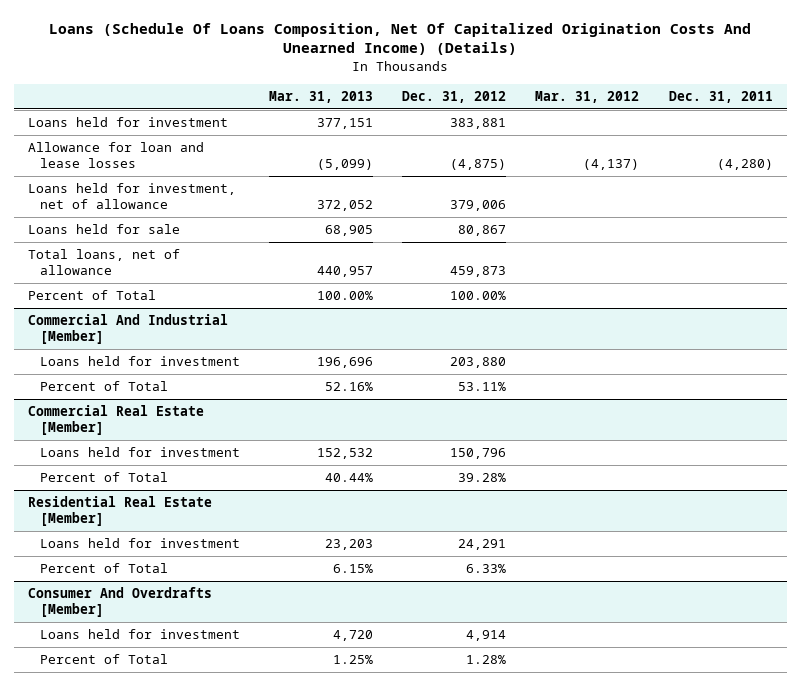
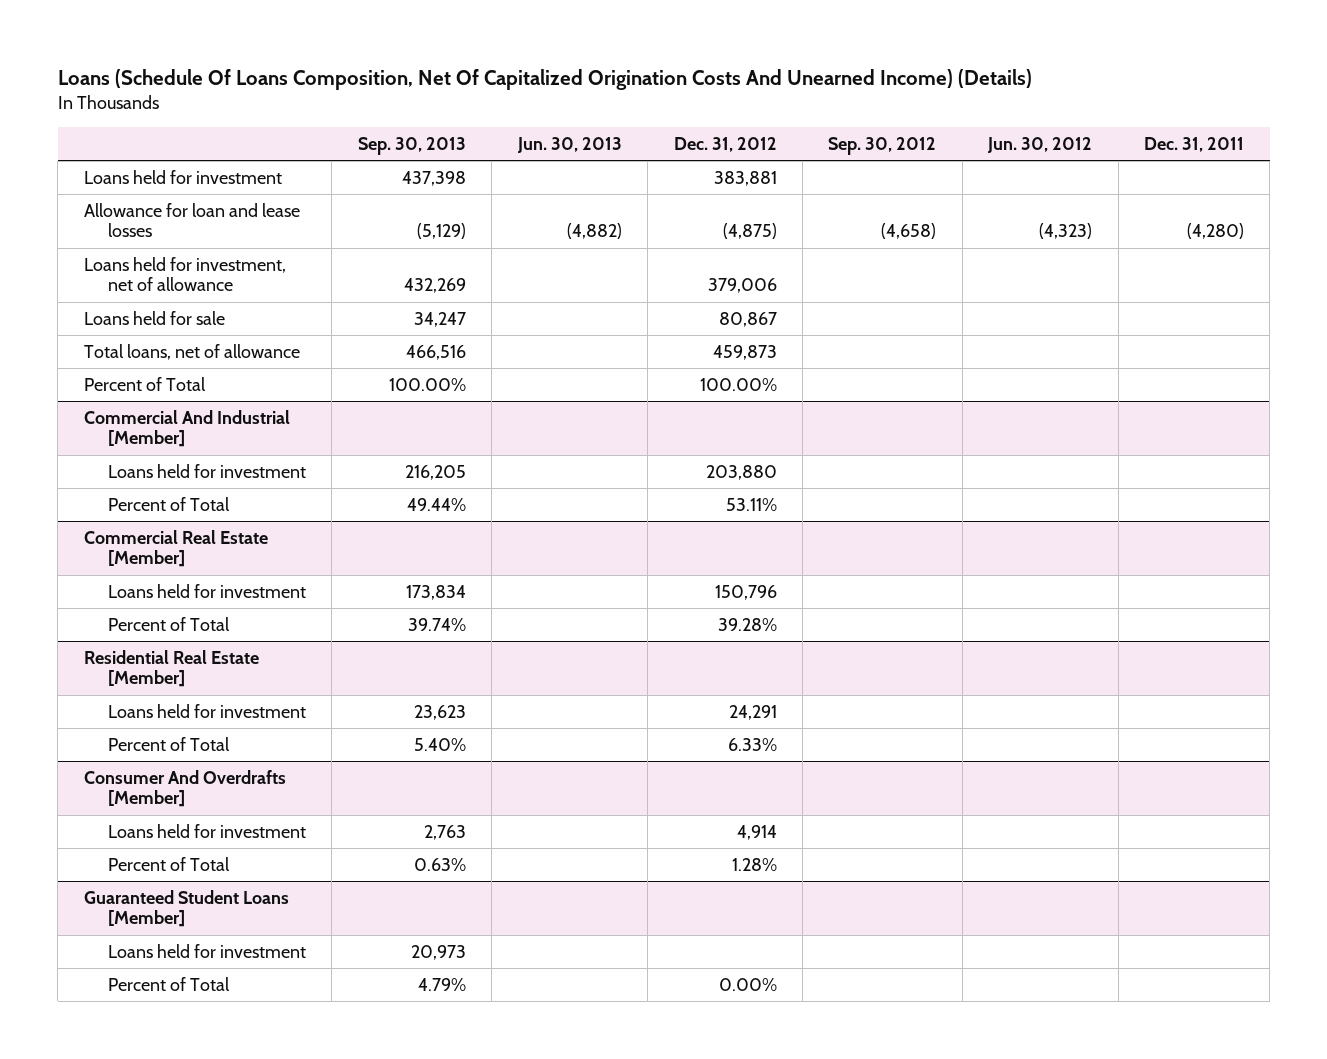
[268,90,373,103] Mar. 31, 2013 -> none
[535,90,640,103] Mar. 31, 2012 -> none
none -> [357,136,466,155] Sep. 30, 2013
none -> [516,136,622,153] Jun. 30, 2013
none -> [828,136,937,155] Sep. 30, 2012
none -> [987,136,1093,153] Jun. 30, 2012
none -> [83,889,289,928] Guaranteed Student Loans [Member]
none -> [108,943,307,958] Loans held for investment
none -> [108,976,231,991] Percent of Total

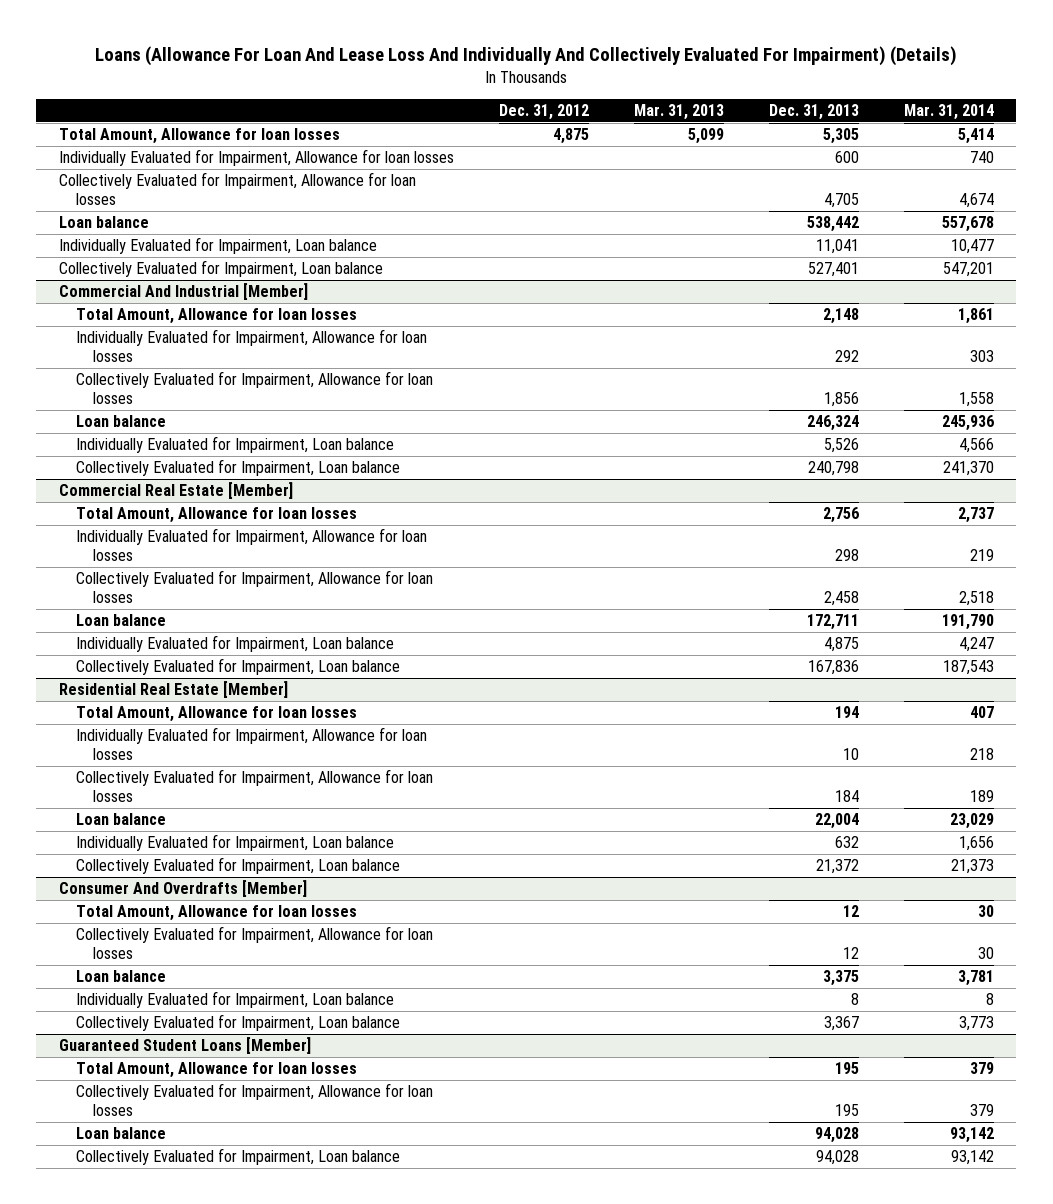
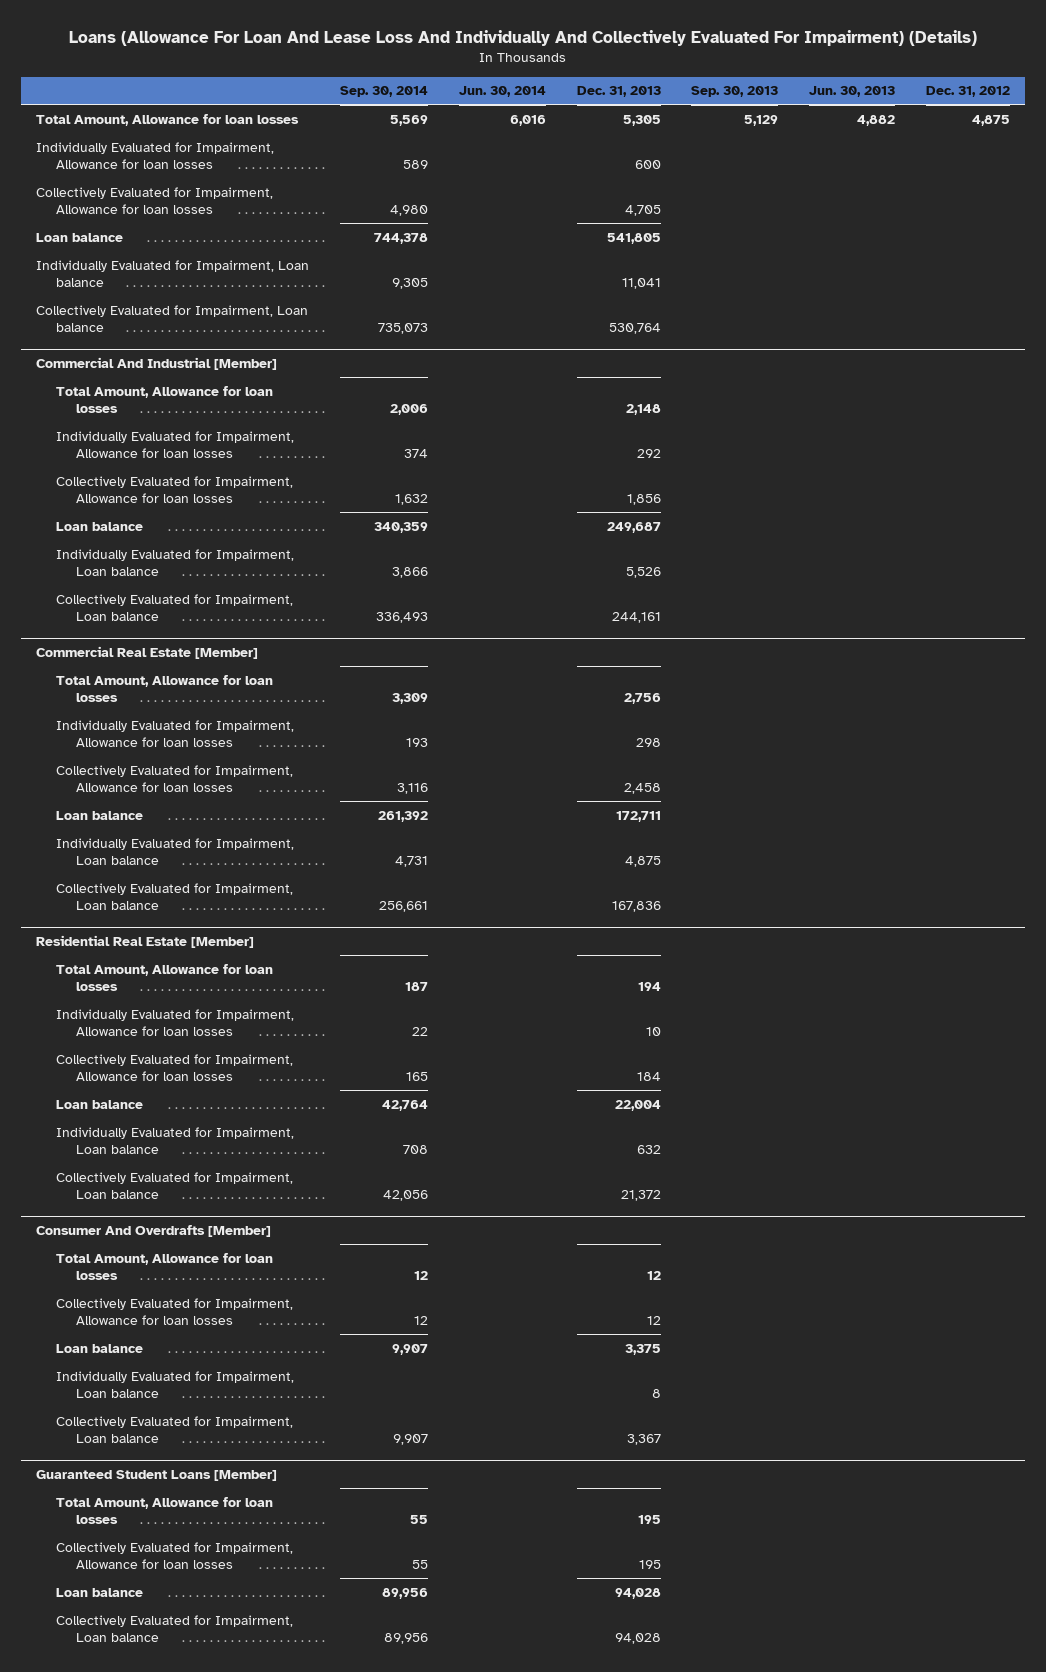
[633,103,724,120] Mar. 31, 2013 -> none
[903,103,994,120] Mar. 31, 2014 -> none
none -> [340,86,429,98] Sep. 30, 2014
none -> [458,86,546,98] Jun. 30, 2014
none -> [691,86,779,98] Sep. 30, 2013
none -> [809,86,896,98] Jun. 30, 2013
[806,216,859,233] 538,442 -> [606,232,661,244] 541,805
[807,262,859,278] 527,401 -> [608,322,661,334] 530,764
[806,415,859,432] 246,324 -> [606,521,661,533] 249,687
[807,461,859,477] 240,798 -> [611,611,661,623] 244,161

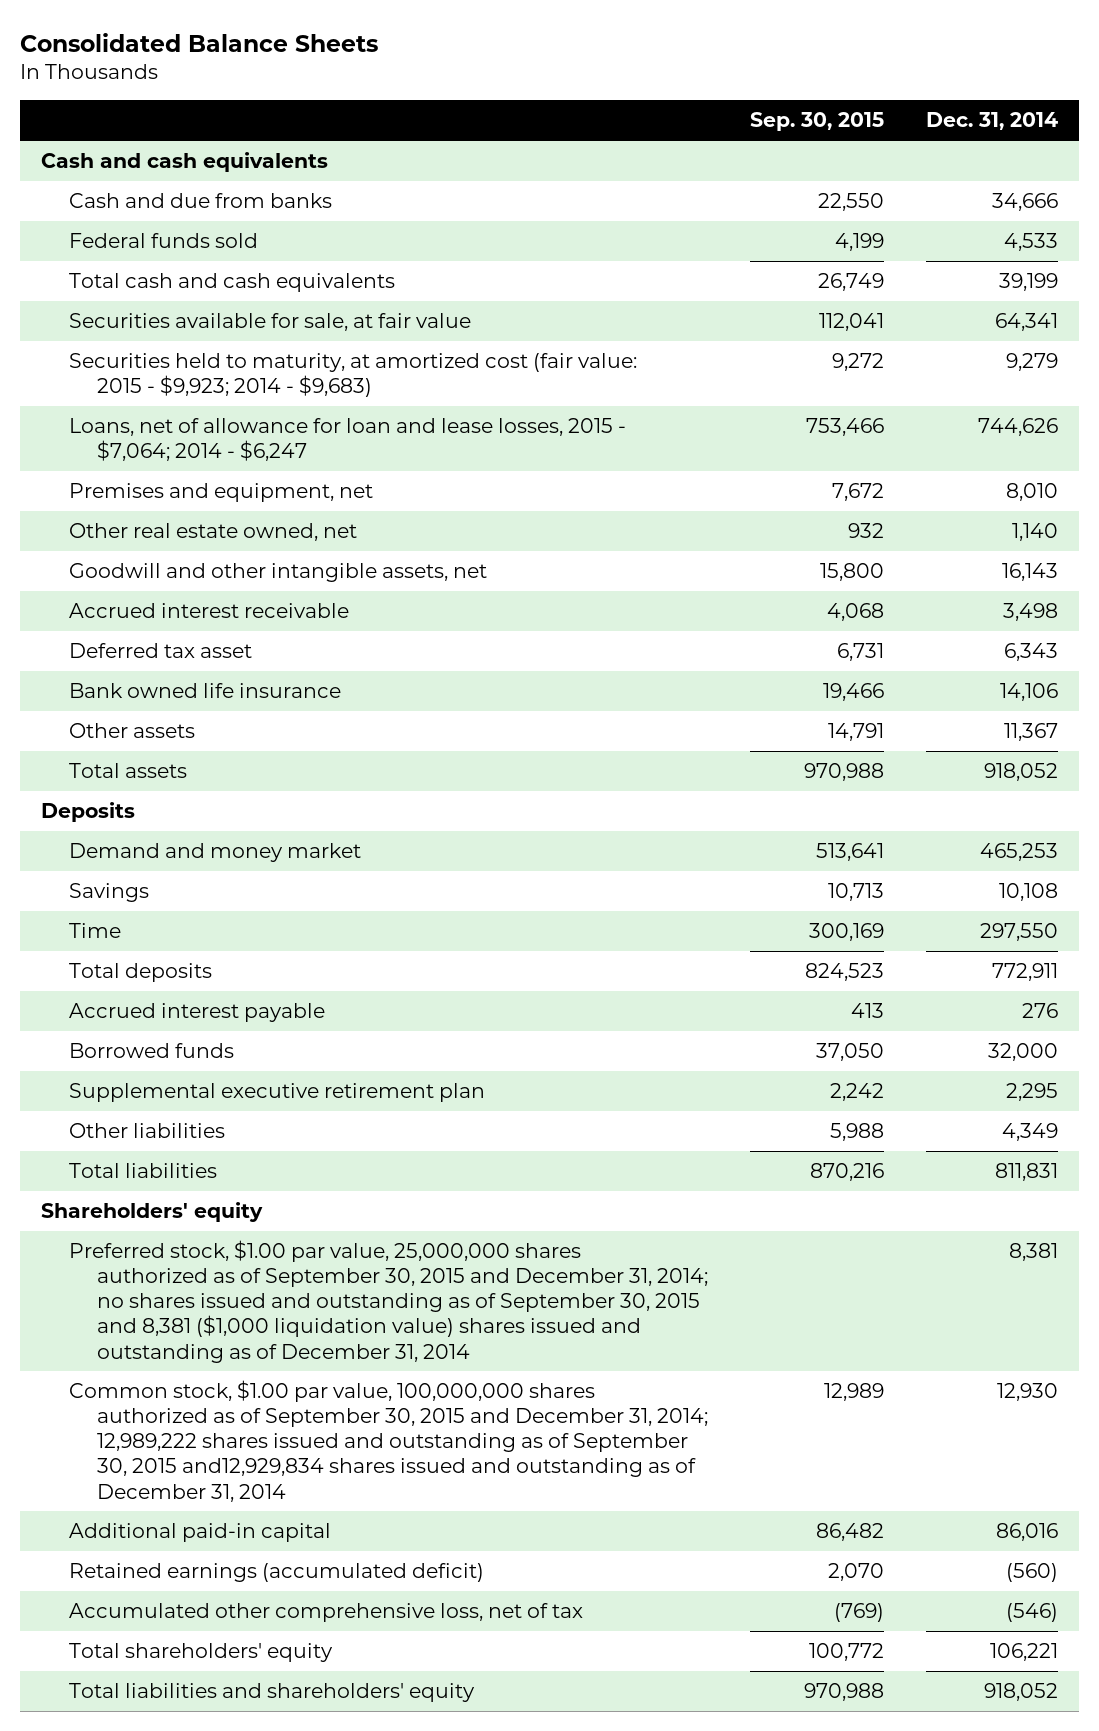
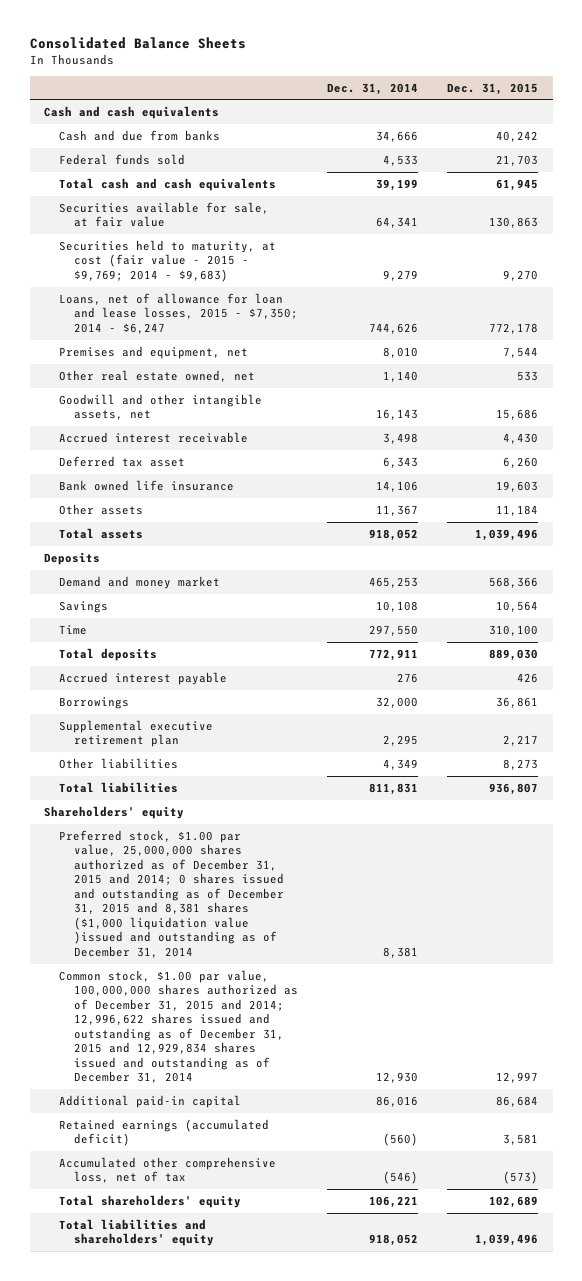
[749,112,884,132] Sep. 30, 2015 -> none
none -> [447,82,539,95] Dec. 31, 2015
[68,353,637,398] Securities held to maturity, at amortized cost (fair value: 2015 - $9,923; 2014 - $9,683) -> [59,239,277,282] Securities held to maturity, at cost (fair value - 2015 - $9,769; 2014 - $9,683)
[68,418,626,462] Loans, net of allowance for loan and lease losses, 2015 - $7,064; 2014 - $6,247 -> [59,292,299,334] Loans, net of allowance for loan and lease losses, 2015 - $7,350; 2014 - $6,247
[68,1043,234,1059] Borrowed funds -> none
none -> [59,696,130,709] Borrowings
[68,1240,708,1363] Preferred stock, $1.00 par value, 25,000,000 shares authorized as of September 30, 2015 and December 31, 2014; no shares issued and outstanding as of September 30, 2015 and 8,381 ($1,000 liquidation value) shares issued and outstanding as of December 31, 2014 -> [59,829,285,958] Preferred stock, $1.00 par value, 25,000,000 shares authorized as of December 31, 2015 and 2014; 0 shares issued and outstanding as of December 31, 2015 and 8,381 shares ($1,000 liquidation value )issued and outstanding as of December 31, 2014
[68,1380,708,1502] Common stock, $1.00 par value, 100,000,000 shares authorized as of September 30, 2015 and December 31, 2014; 12,989,222 shares issued and outstanding as of September 30, 2015 and12,929,834 shares issued and outstanding as of December 31, 2014 -> [59,969,299,1084] Common stock, $1.00 par value, 100,000,000 shares authorized as of December 31, 2015 and 2014; 12,996,622 shares issued and outstanding as of December 31, 2015 and 12,929,834 shares issued and outstanding as of December 31, 2014

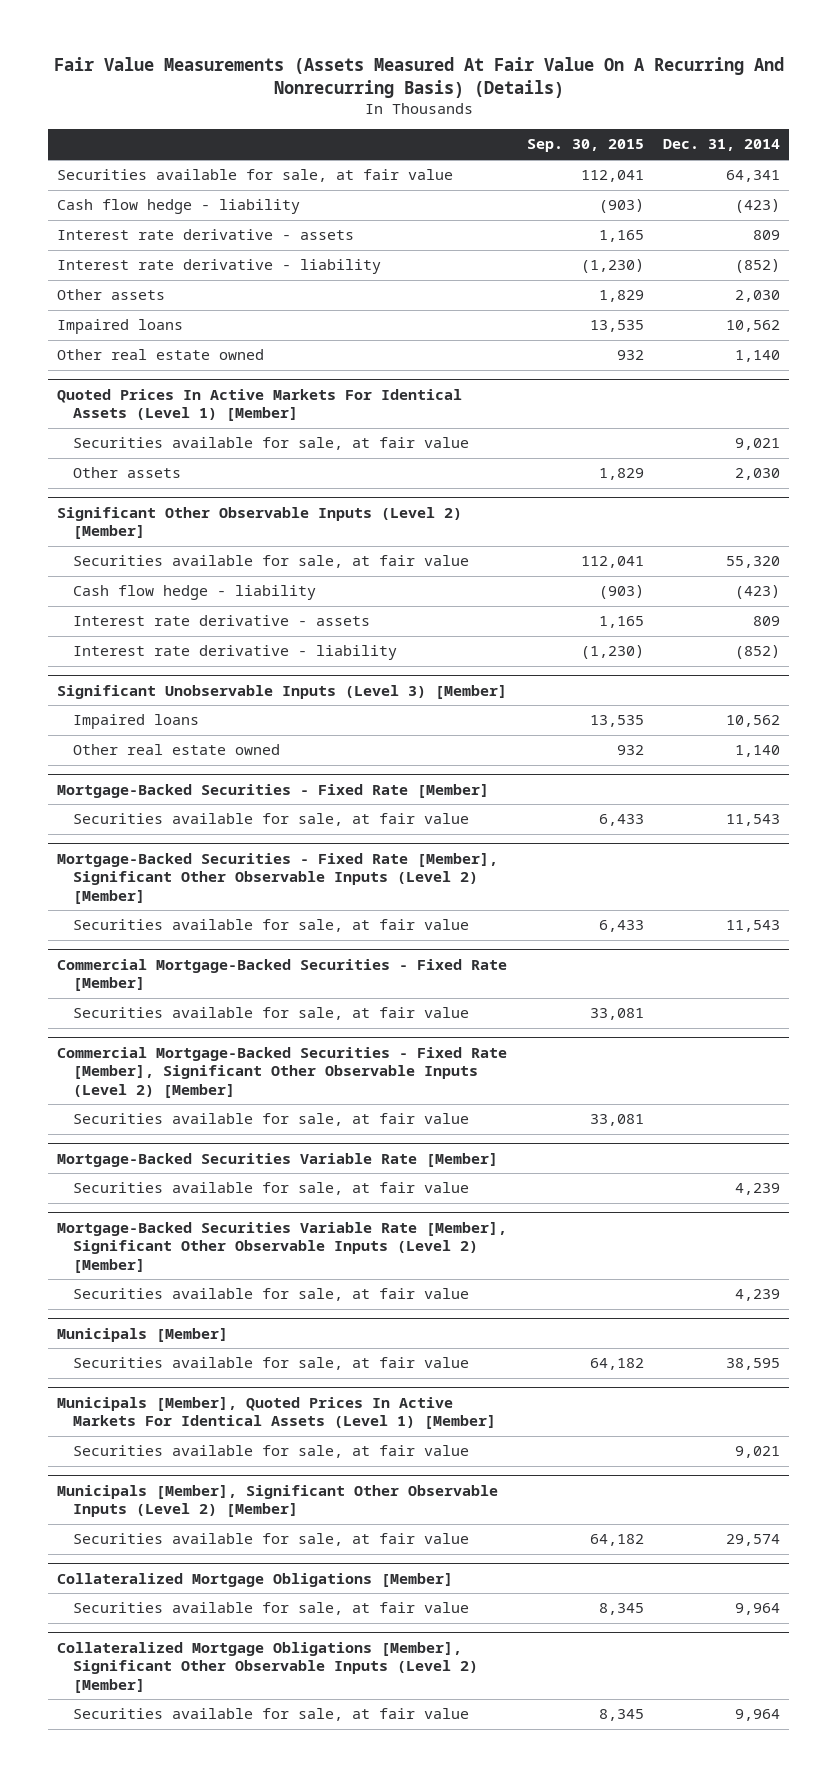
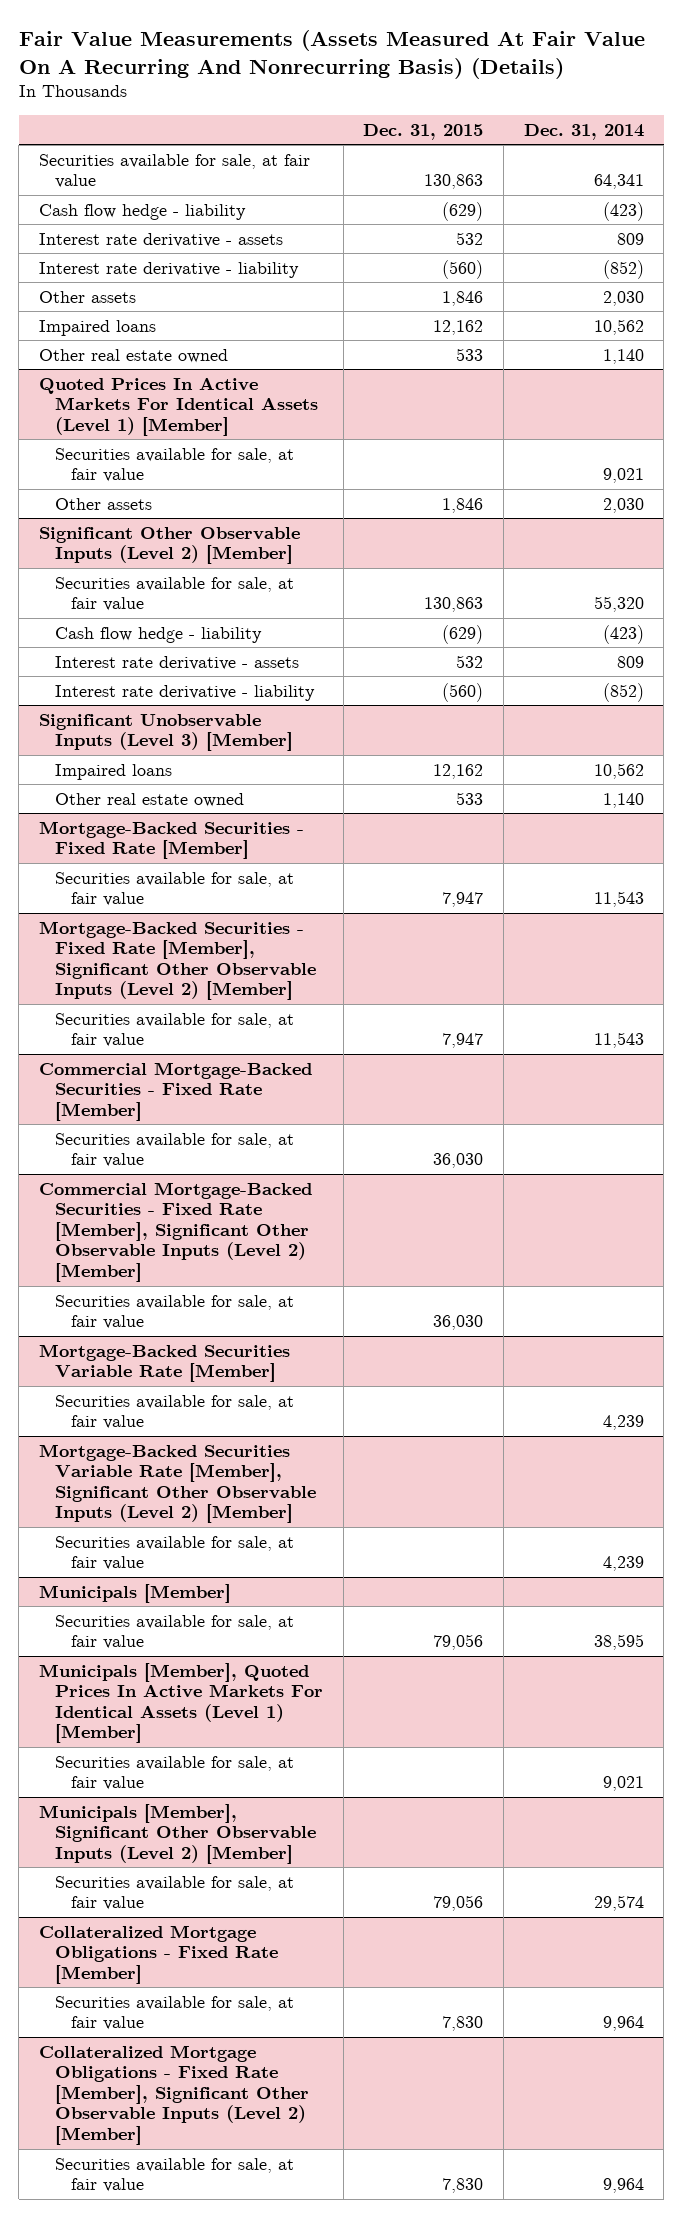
[526,139,644,153] Sep. 30, 2015 -> none
none -> [363,123,484,140] Dec. 31, 2015
[57,1572,454,1587] Collateralized Mortgage Obligations [Member] -> [38,1924,278,1984] Collateralized Mortgage Obligations - Fixed Rate [Member]
[57,1641,478,1693] Collateralized Mortgage Obligations [Member], Significant Other Observable Inputs (Level 2) [Member] -> [38,2044,309,2146] Collateralized Mortgage Obligations - Fixed Rate [Member], Significant Other Observable Inputs (Level 2) [Member]

